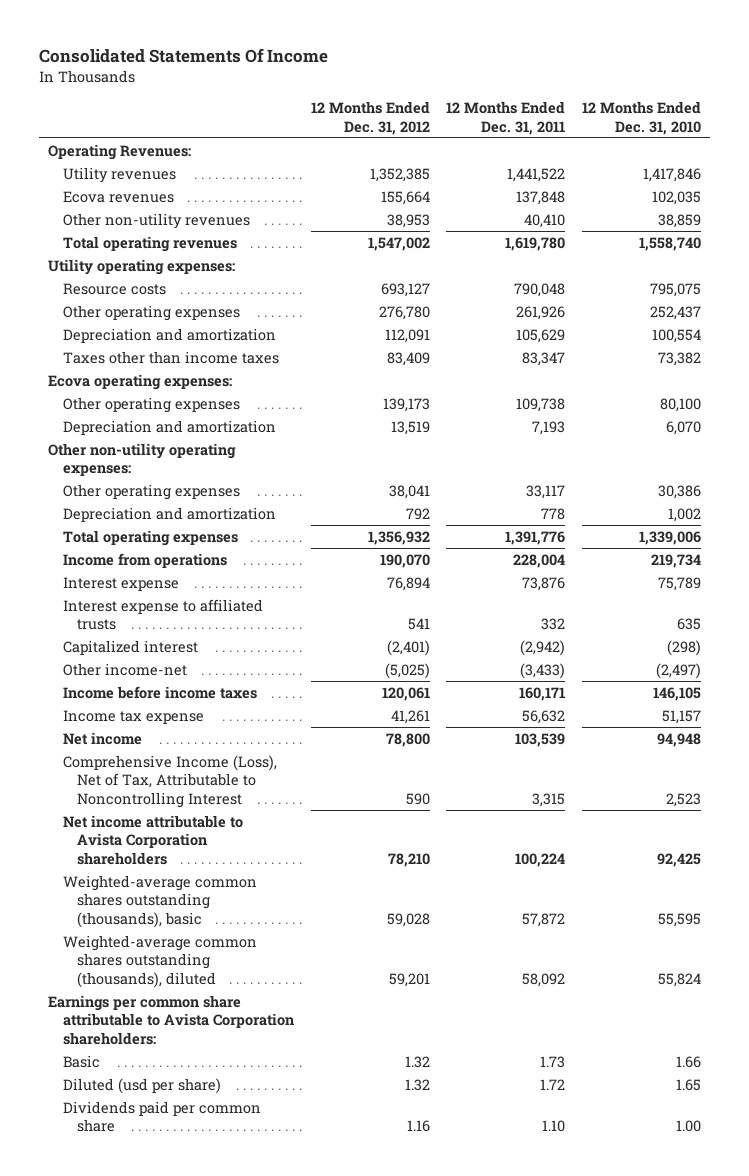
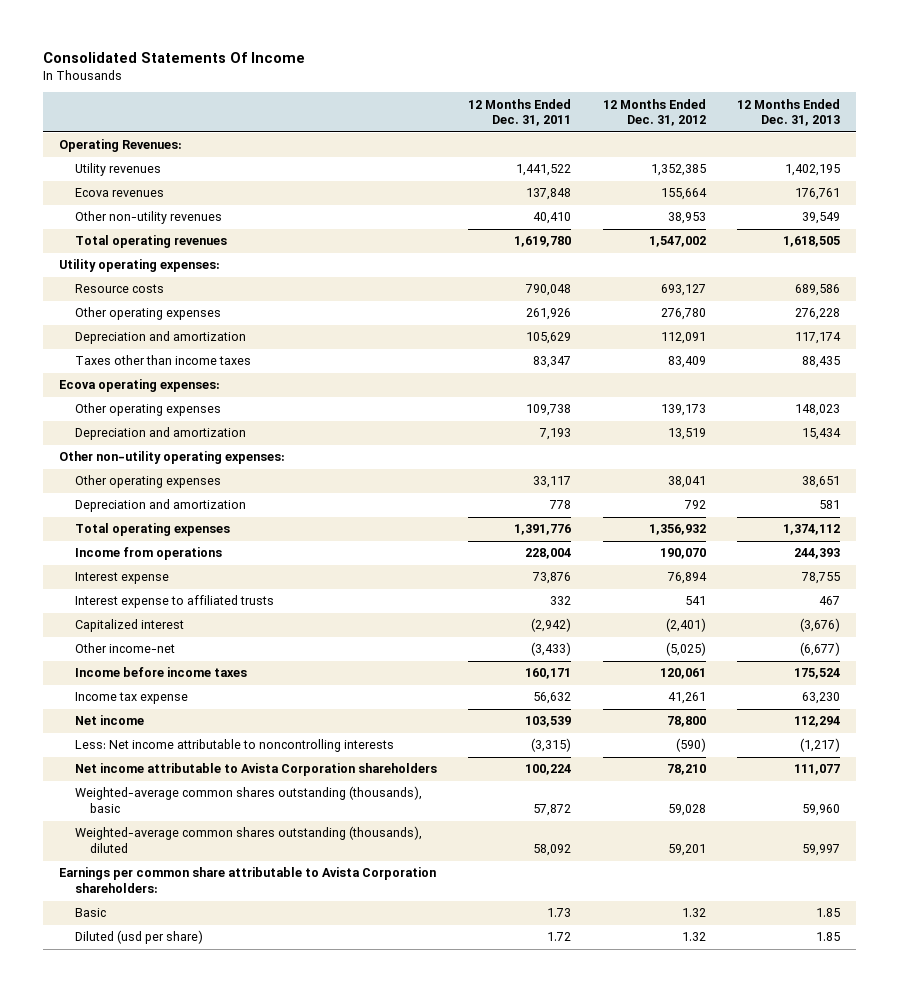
[582,100,702,135] 12 Months Ended Dec. 31, 2010 -> none
none -> [737,98,841,127] 12 Months Ended Dec. 31, 2013
[62,754,277,809] Comprehensive Income (Loss), Net of Tax, Attributable to Noncontrolling Interest -> [74,739,394,753] Less: Net income attributable to noncontrolling interests
[405,793,430,806] 590 -> [675,738,706,753] (590)
[532,793,566,808] 3,315 -> [531,738,572,753] (3,315)
[62,1100,261,1133] Dividends paid per common share -> none

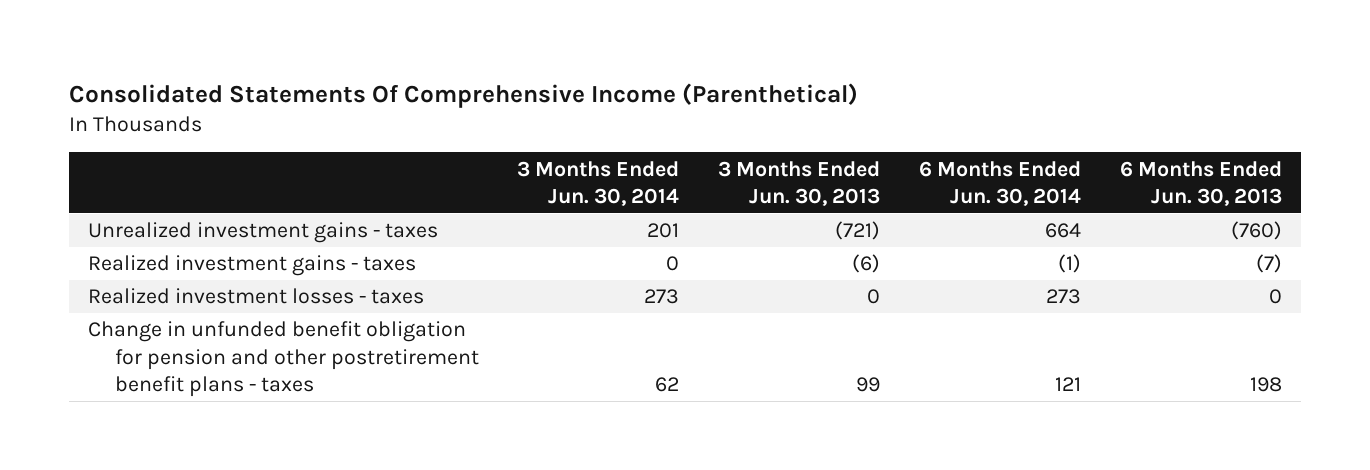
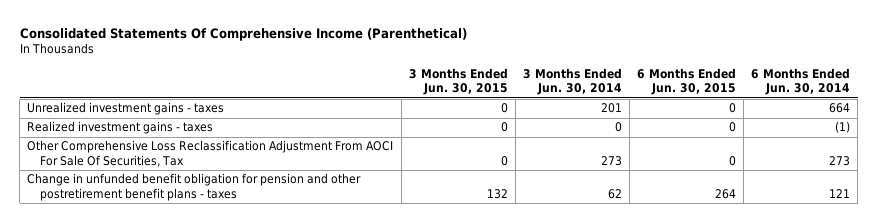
[718,160,881,207] 3 Months Ended Jun. 30, 2013 -> none
[1119,160,1282,207] 6 Months Ended Jun. 30, 2013 -> none
none -> [408,67,508,96] 3 Months Ended Jun. 30, 2015
none -> [636,67,736,96] 6 Months Ended Jun. 30, 2015
[88,288,425,305] Realized investment losses - taxes -> [27,140,394,168] Other Comprehensive Loss Reclassification Adjustment From AOCI For Sale Of Securities, Tax

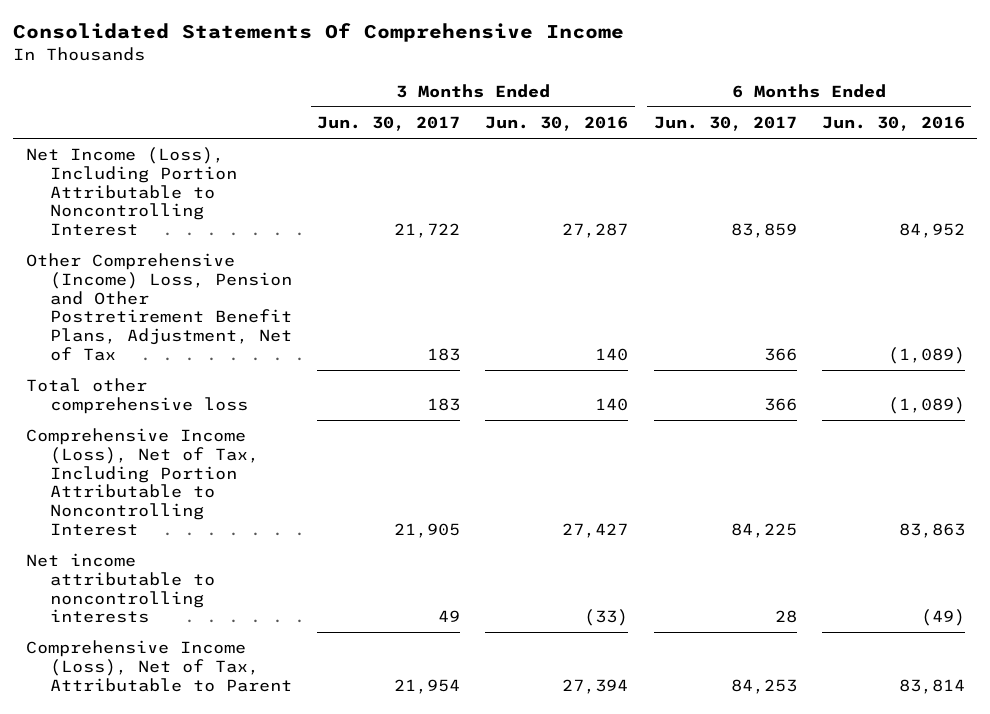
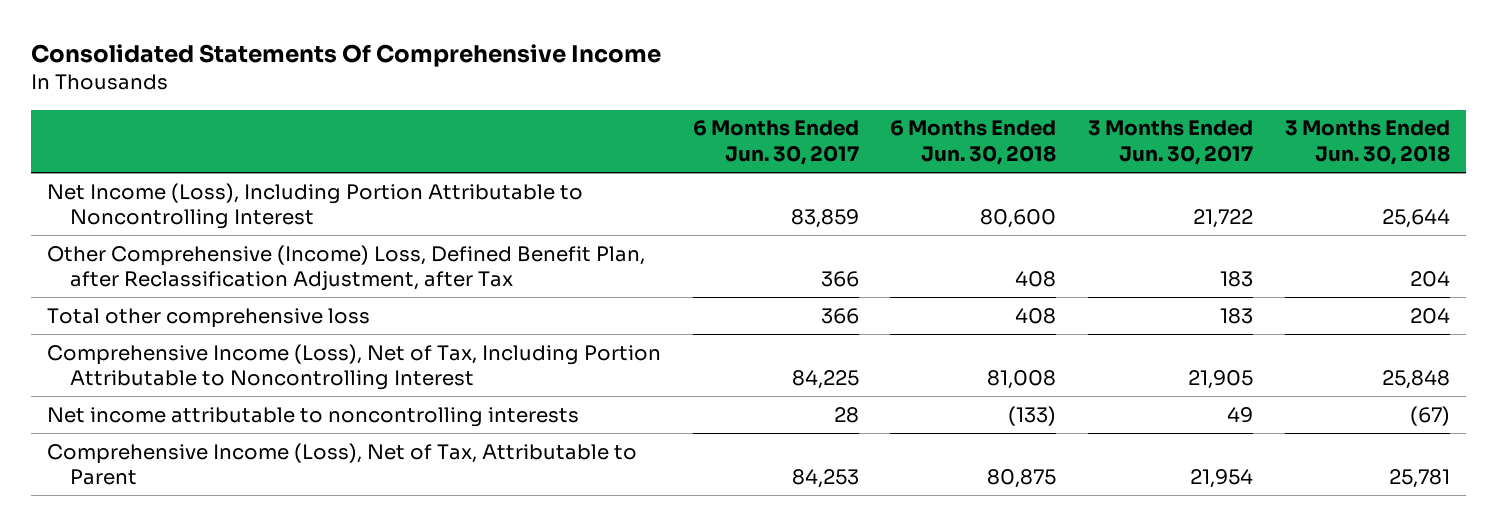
[485,116,629,132] Jun. 30, 2016 -> none
[821,116,965,132] Jun. 30, 2016 -> none
none -> [890,120,1057,166] 6 Months Ended Jun. 30, 2018
none -> [1285,120,1451,166] 3 Months Ended Jun. 30, 2018
[25,253,293,361] Other Comprehensive (Income) Loss, Pension and Other Postretirement Benefit Plans, Adjustment, Net of Tax -> [46,244,645,292] Other Comprehensive (Income) Loss, Defined Benefit Plan, after Reclassification Adjustment, after Tax

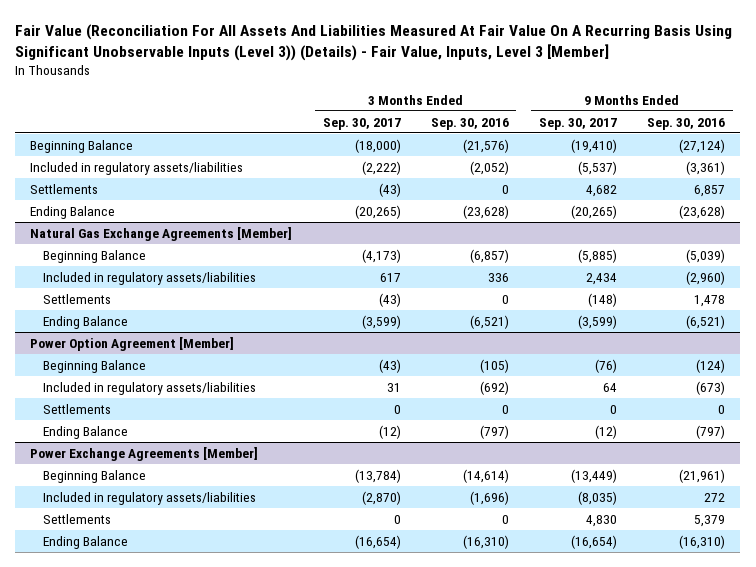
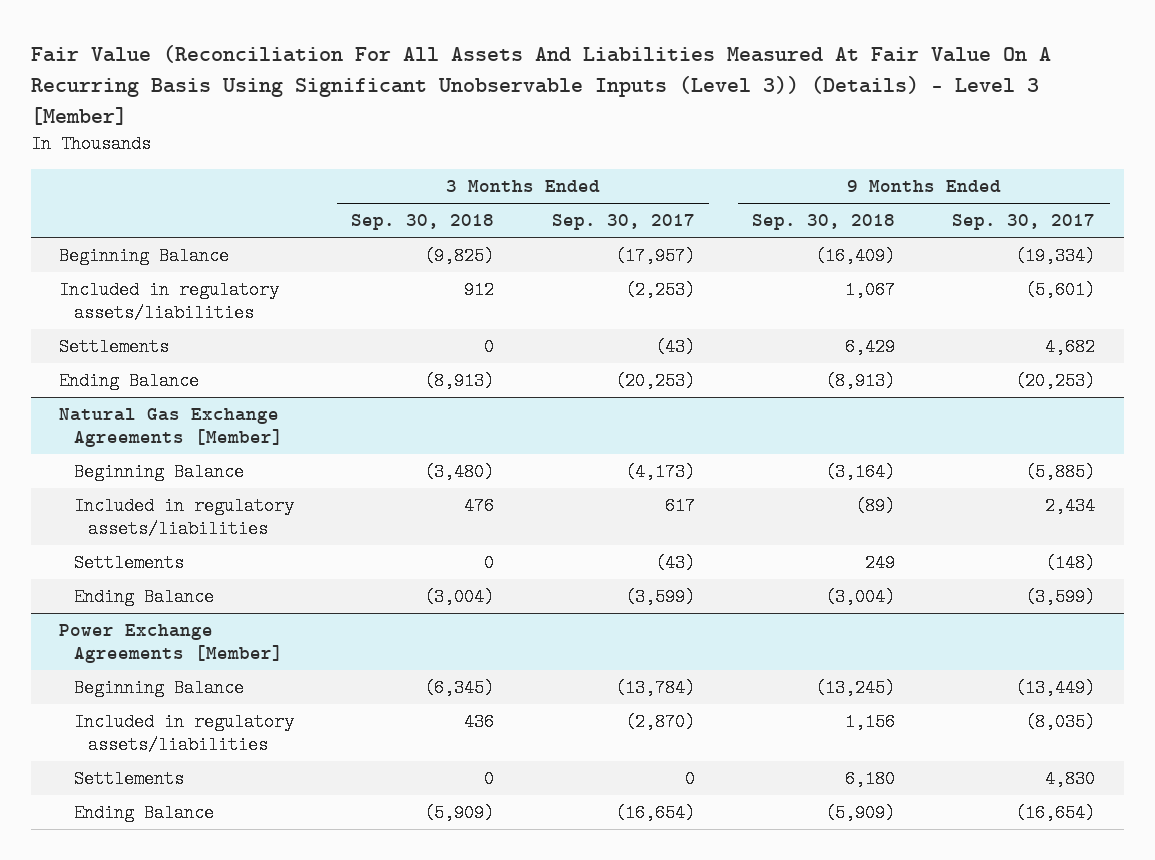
[15,24,733,62] Fair Value (Reconciliation For All Assets And Liabilities Measured At Fair Value On A Recurring Basis Using Significant Unobservable Inputs (Level 3)) (Details) - Fair Value, Inputs, Level 3 [Member] -> [30,45,1051,125] Fair Value (Reconciliation For All Assets And Liabilities Measured At Fair Value On A Recurring Basis Using Significant Unobservable Inputs (Level 3)) (Details) - Level 3 [Member]
[430,117,509,130] Sep. 30, 2016 -> none
[647,117,726,130] Sep. 30, 2016 -> none
none -> [351,214,495,231] Sep. 30, 2018
none -> [752,214,896,231] Sep. 30, 2018
[354,138,401,153] (18,000) -> [614,247,695,266] (17,957)
[571,138,618,153] (19,410) -> [1015,247,1096,266] (19,334)
[361,160,401,175] (2,222) -> [624,281,695,300] (2,253)
[578,160,618,175] (5,537) -> [1025,281,1096,300] (5,601)
[354,204,401,219] (20,265) -> [614,372,695,391] (20,253)
[571,204,618,219] (20,265) -> [1015,372,1096,391] (20,253)
[30,336,235,351] Power Option Agreement [Member] -> none
[42,359,146,373] Beginning Balance -> none
[42,381,256,395] Included in regulatory assets/liabilities -> none
[42,403,111,414] Settlements -> none
[42,425,128,439] Ending Balance -> none

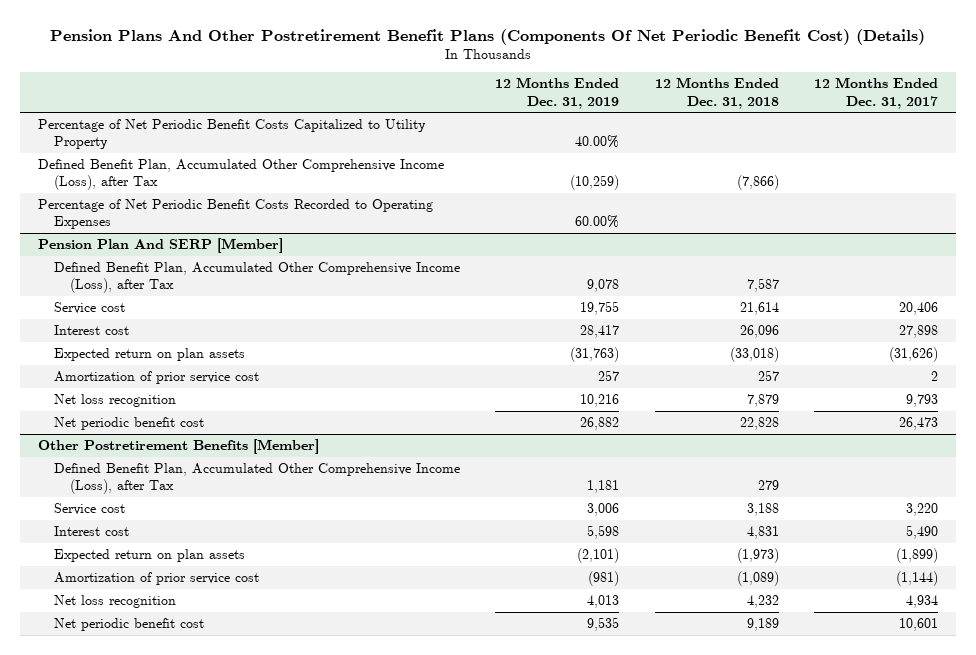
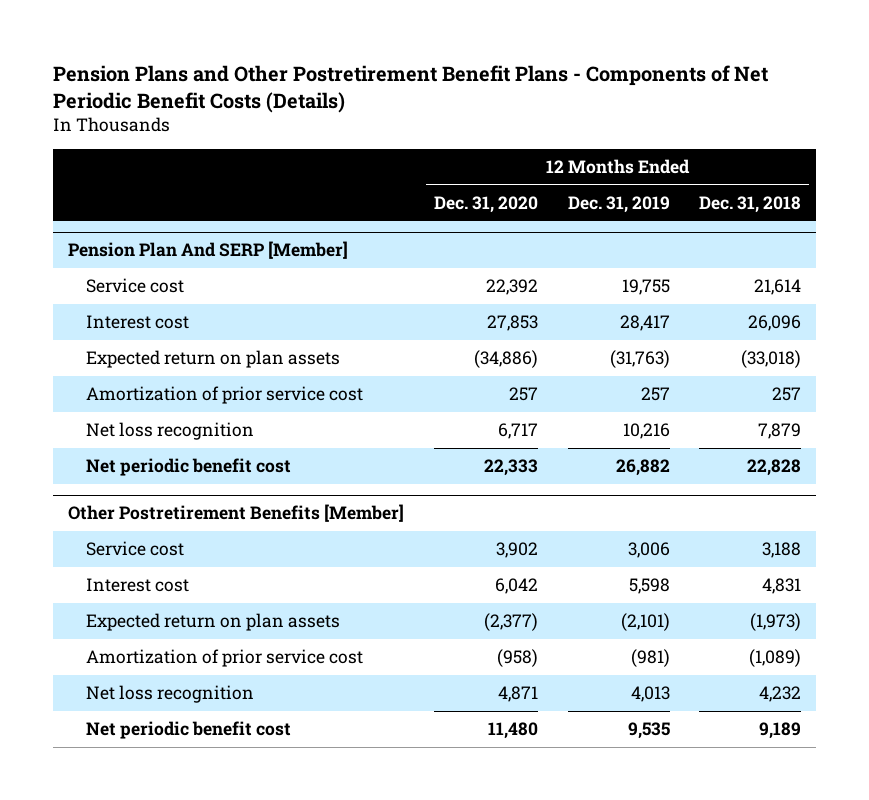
[49,28,925,45] Pension Plans And Other Postretirement Benefit Plans (Components Of Net Periodic Benefit Cost) (Details) -> [53,64,769,113] Pension Plans and Other Postretirement Benefit Plans - Components of Net Periodic Benefit Costs (Details)
[814,77,939,109] 12 Months Ended Dec. 31, 2017 -> none
none -> [433,195,538,213] Dec. 31, 2020
[37,118,426,150] Percentage of Net Periodic Benefit Costs Capitalized to Utility Property -> none
[37,158,444,191] Defined Benefit Plan, Accumulated Other Comprehensive Income (Loss), after Tax -> none
[37,198,433,230] Percentage of Net Periodic Benefit Costs Recorded to Operating Expenses -> none
[53,261,460,294] Defined Benefit Plan, Accumulated Other Comprehensive Income (Loss), after Tax -> none
[53,462,460,495] Defined Benefit Plan, Accumulated Other Comprehensive Income (Loss), after Tax -> none

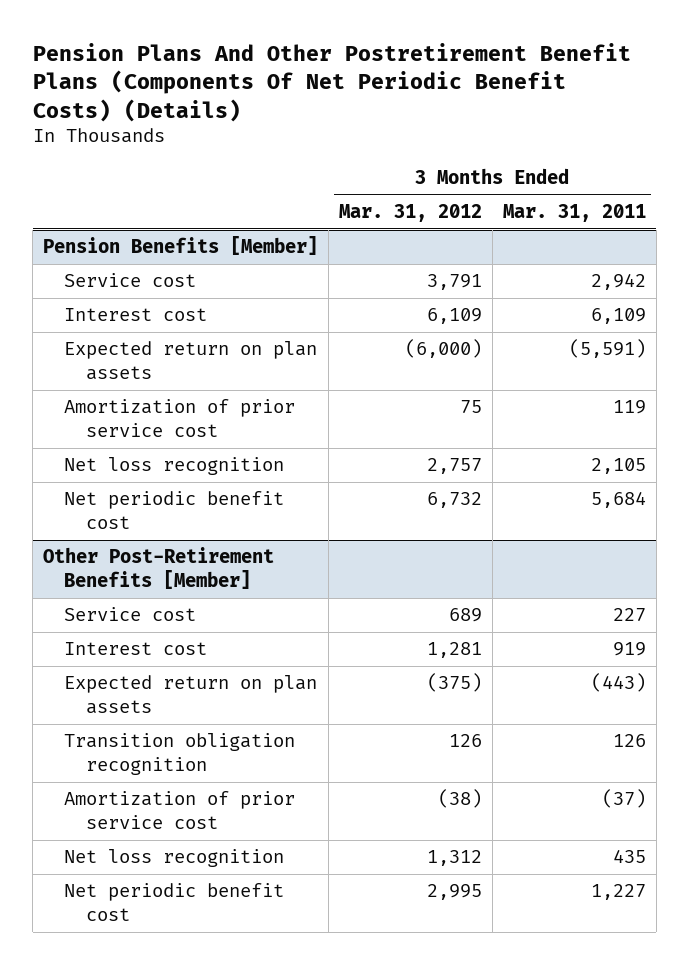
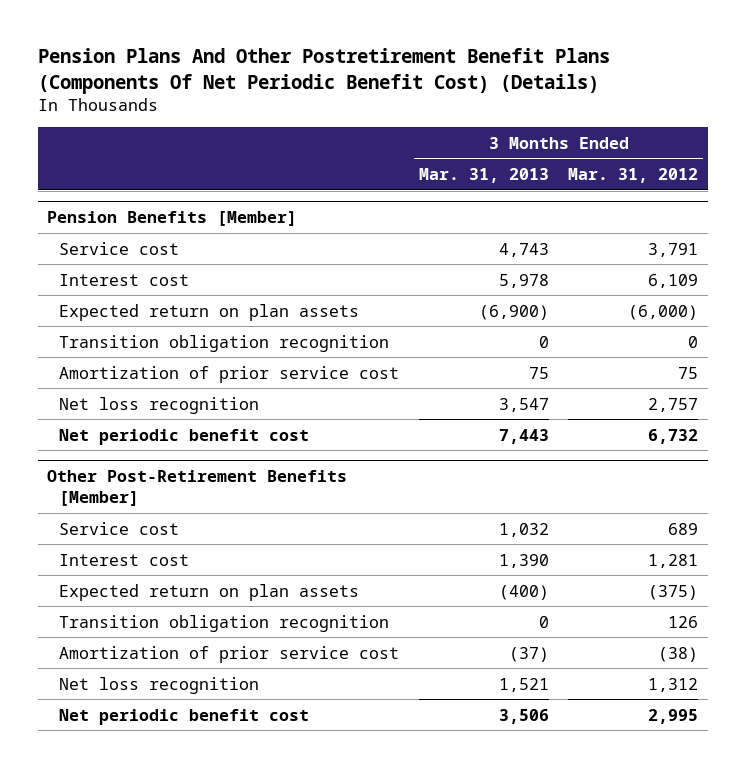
[32,43,631,122] Pension Plans And Other Postretirement Benefit Plans (Components Of Net Periodic Benefit Costs) (Details) -> [37,48,610,94] Pension Plans And Other Postretirement Benefit Plans (Components Of Net Periodic Benefit Cost) (Details)
[502,204,646,223] Mar. 31, 2011 -> none
none -> [418,168,549,184] Mar. 31, 2013
none -> [59,334,390,352] Transition obligation recognition

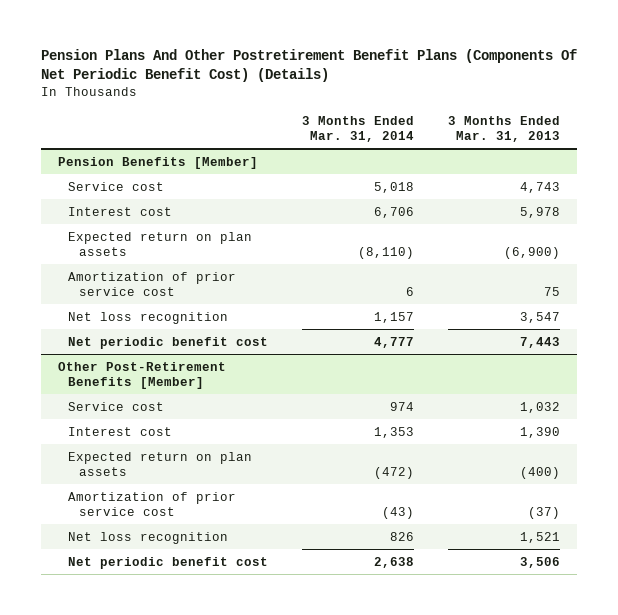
[568,168,699,184] Mar. 31, 2012 -> none
none -> [302,115,415,143] 3 Months Ended Mar. 31, 2014
[59,334,390,352] Transition obligation recognition -> none
[59,614,390,632] Transition obligation recognition -> none

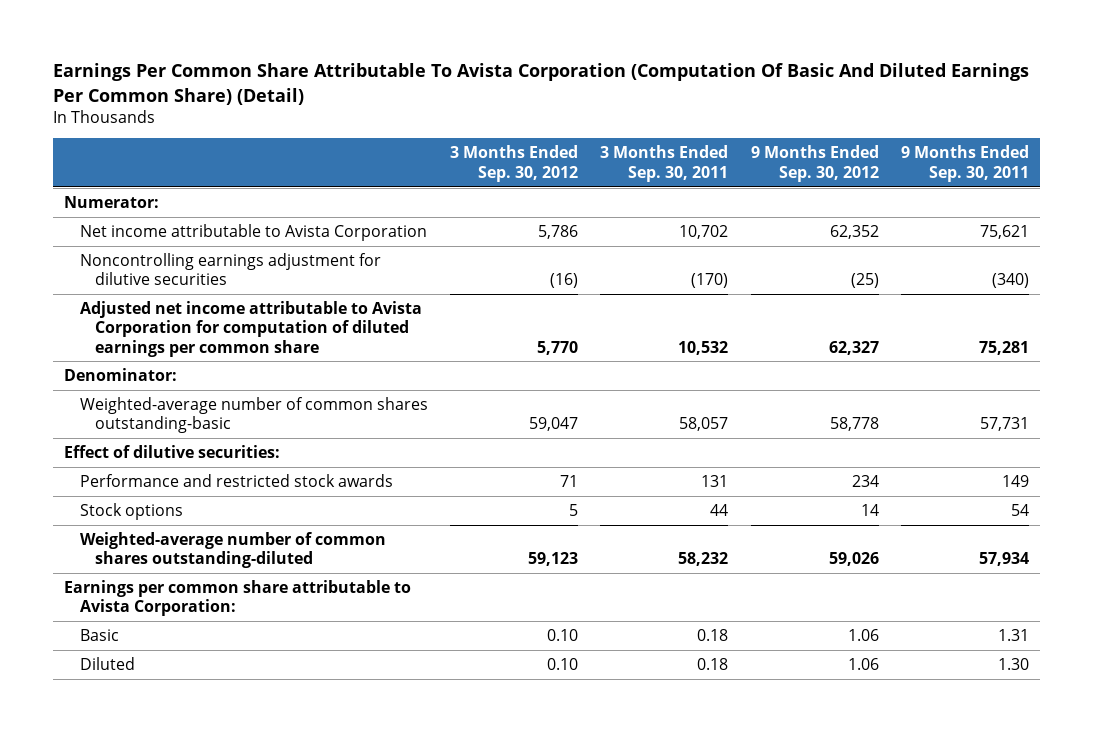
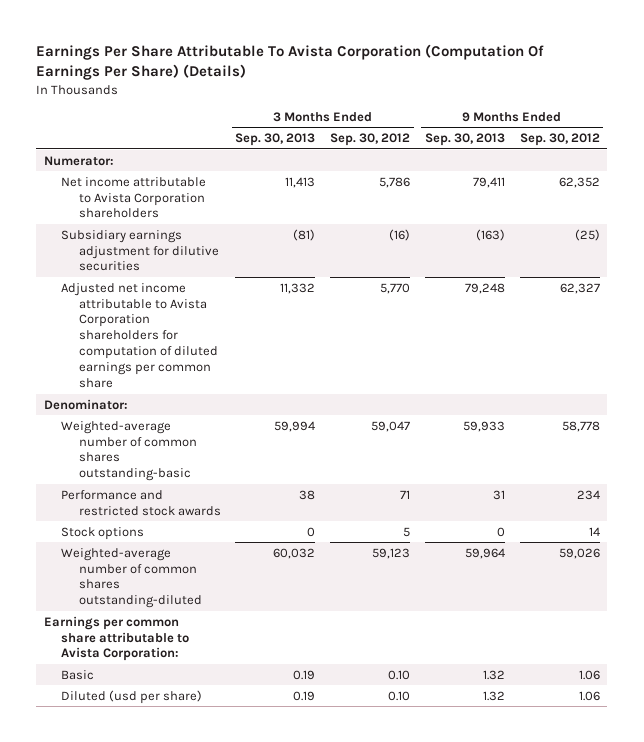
[52,63,1029,105] Earnings Per Common Share Attributable To Avista Corporation (Computation Of Basic And Diluted Earnings Per Common Share) (Detail) -> [36,44,545,81] Earnings Per Share Attributable To Avista Corporation (Computation Of Earnings Per Share) (Details)
[600,145,729,182] 3 Months Ended Sep. 30, 2011 -> none
[901,145,1030,182] 9 Months Ended Sep. 30, 2011 -> none
none -> [235,133,316,147] Sep. 30, 2013
none -> [424,133,505,147] Sep. 30, 2013
[79,223,427,241] Net income attributable to Avista Corporation -> [61,176,207,219] Net income attributable to Avista Corporation shareholders
[79,252,381,286] Noncontrolling earnings adjustment for dilutive securities -> [61,229,219,272] Subsidiary earnings adjustment for dilutive securities
[79,300,422,357] Adjusted net income attributable to Avista Corporation for computation of diluted earnings per common share -> [61,282,218,389] Adjusted net income attributable to Avista Corporation shareholders for computation of diluted earnings per common share
[64,444,281,458] Effect of dilutive securities: -> none
[79,656,135,670] Diluted -> [61,689,203,704] Diluted (usd per share)

